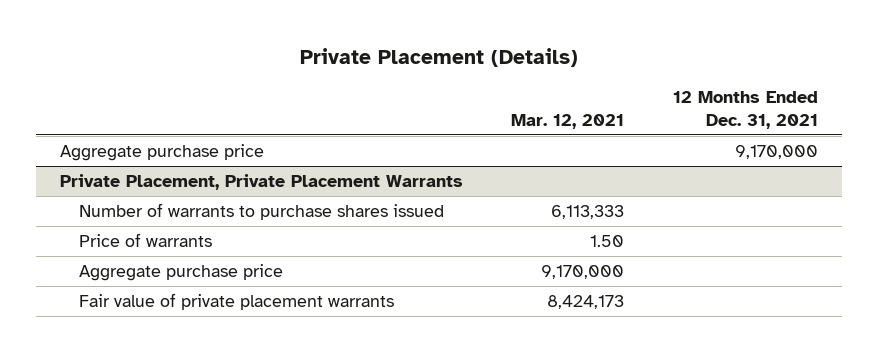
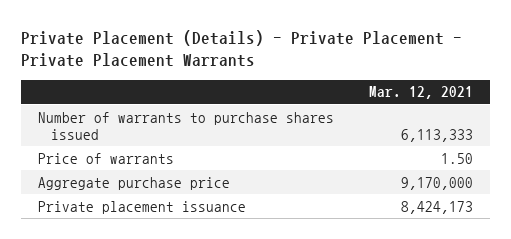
[299,47,578,67] Private Placement (Details) -> [20,30,462,68] Private Placement (Details) - Private Placement - Private Placement Warrants
[672,90,818,129] 12 Months Ended Dec. 31, 2021 -> none
[59,144,264,162] Aggregate purchase price -> none
[59,174,463,191] Private Placement, Private Placement Warrants -> none
[79,293,395,311] Fair value of private placement warrants -> [38,200,247,214] Private placement issuance

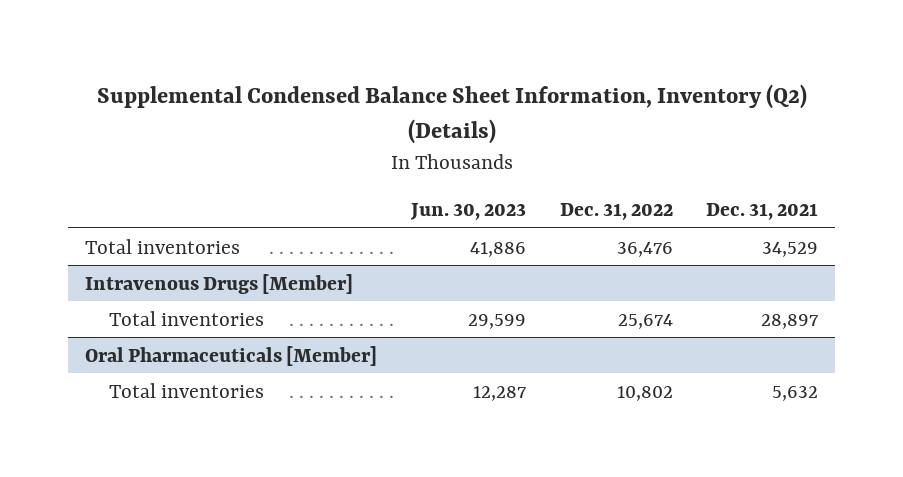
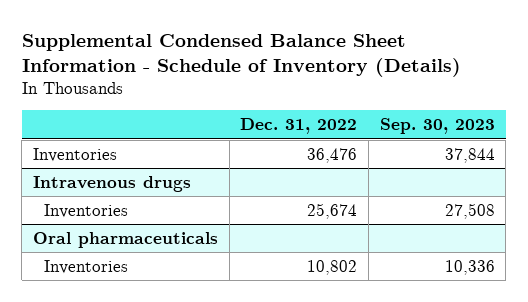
[96,83,807,145] Supplemental Condensed Balance Sheet Information, Inventory (Q2) (Details) -> [21,33,461,78] Supplemental Condensed Balance Sheet Information - Schedule of Inventory (Details)
[409,202,526,220] Jun. 30, 2023 -> none
[706,202,819,220] Dec. 31, 2021 -> none
none -> [379,118,495,135] Sep. 30, 2023
[84,238,240,254] Total inventories -> [32,147,117,162] Inventories
[84,273,353,294] Intravenous Drugs [Member] -> [32,175,191,192] Intravenous drugs
[108,310,264,326] Total inventories -> [44,203,129,218] Inventories
[84,345,377,366] Oral Pharmaceuticals [Member] -> [32,231,218,248] Oral pharmaceuticals
[108,382,264,398] Total inventories -> [44,259,129,274] Inventories

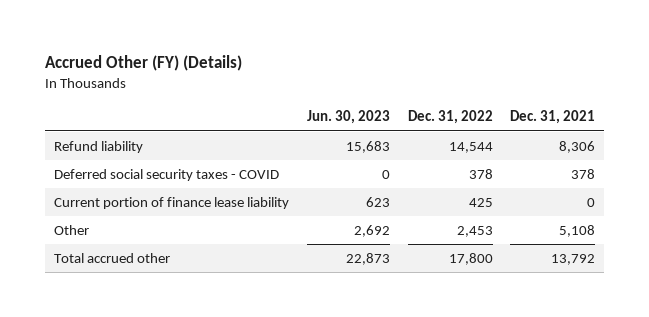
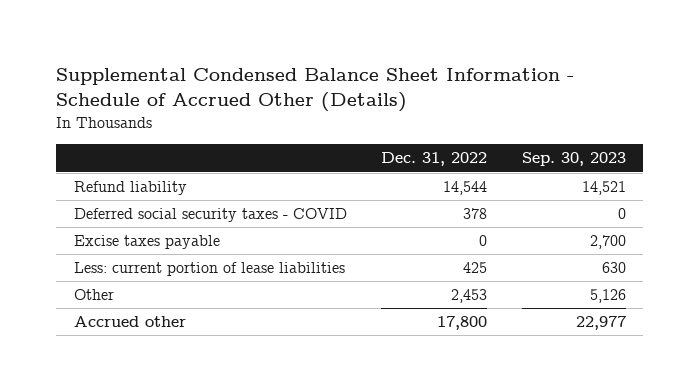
[45,54,243,71] Accrued Other (FY) (Details) -> [56,68,575,113] Supplemental Condensed Balance Sheet Information - Schedule of Accrued Other (Details)
[306,110,390,125] Jun. 30, 2023 -> none
[510,110,596,125] Dec. 31, 2021 -> none
none -> [522,152,627,167] Sep. 30, 2023
none -> [73,235,220,250] Excise taxes payable
[54,196,290,209] Current portion of finance lease liability -> [73,262,345,277] Less: current portion of lease liabilities
[54,252,171,263] Total accrued other -> [73,316,186,328] Accrued other

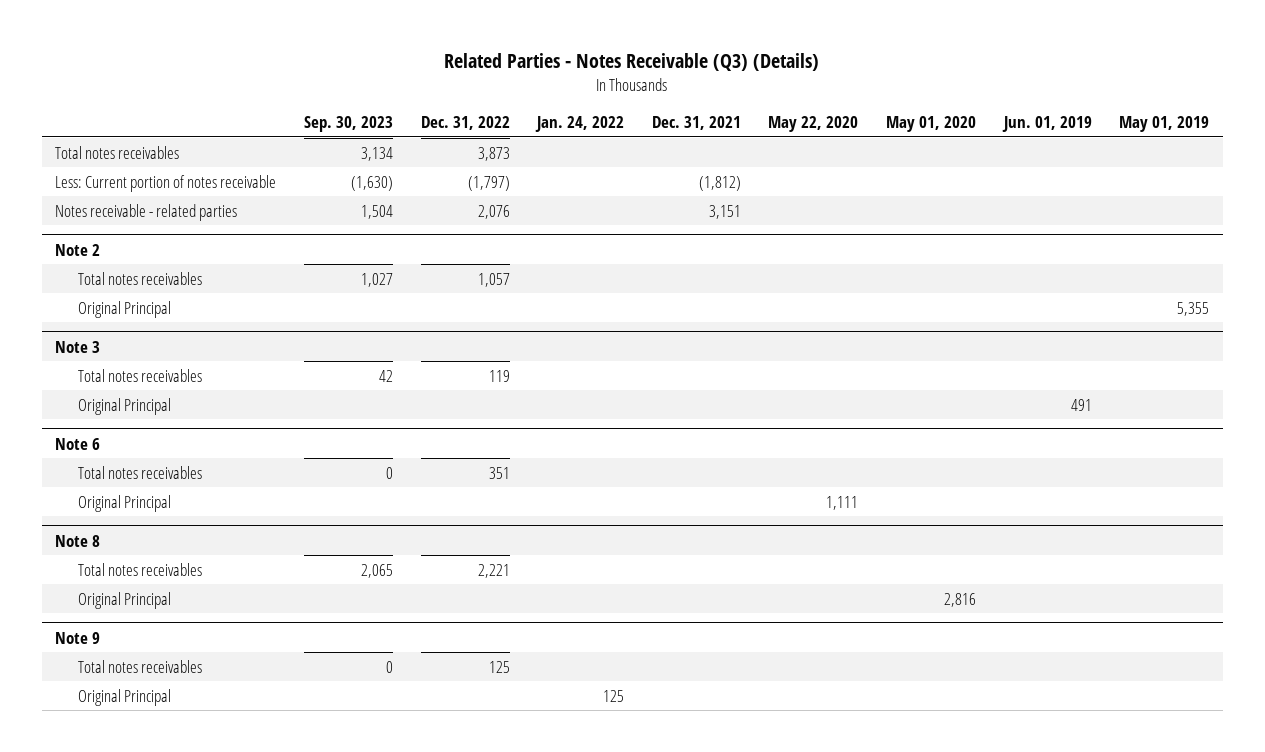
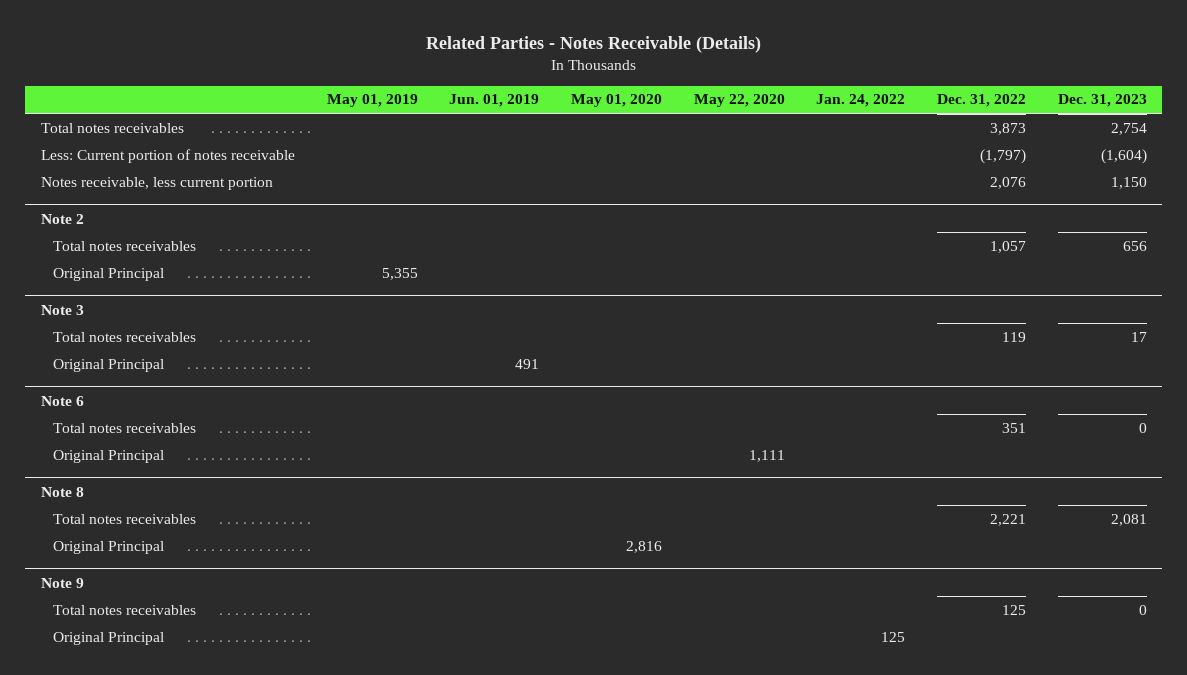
[444,52,820,71] Related Parties - Notes Receivable (Q3) (Details) -> [425,36,761,54] Related Parties - Notes Receivable (Details)
[303,116,393,133] Sep. 30, 2023 -> none
[651,116,741,131] Dec. 31, 2021 -> none
none -> [1057,94,1147,108] Dec. 31, 2023
[55,203,238,221] Notes receivable - related parties -> [40,176,273,190] Notes receivable, less current portion

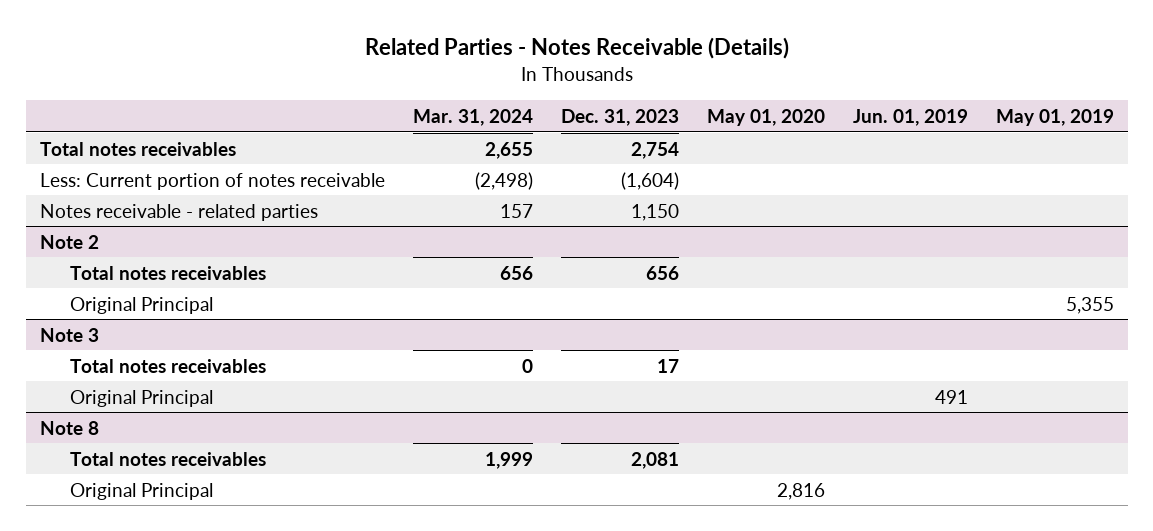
[693,94,785,108] May 22, 2020 -> none
[816,94,906,108] Jan. 24, 2022 -> none
[936,94,1026,108] Dec. 31, 2022 -> none
none -> [412,108,533,126] Mar. 31, 2024
[40,176,273,190] Notes receivable, less current portion -> [39,203,318,221] Notes receivable - related parties
[40,395,84,406] Note 6 -> none
[52,422,196,433] Total notes receivables -> none
[52,449,164,463] Original Principal -> none
[40,577,84,588] Note 9 -> none
[52,604,196,615] Total notes receivables -> none
[52,631,164,645] Original Principal -> none

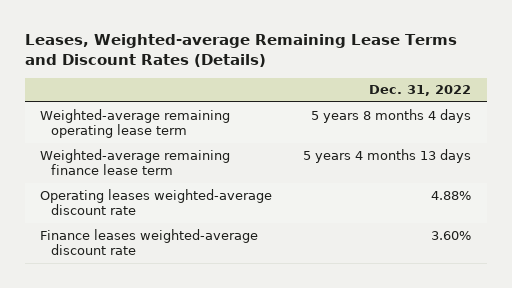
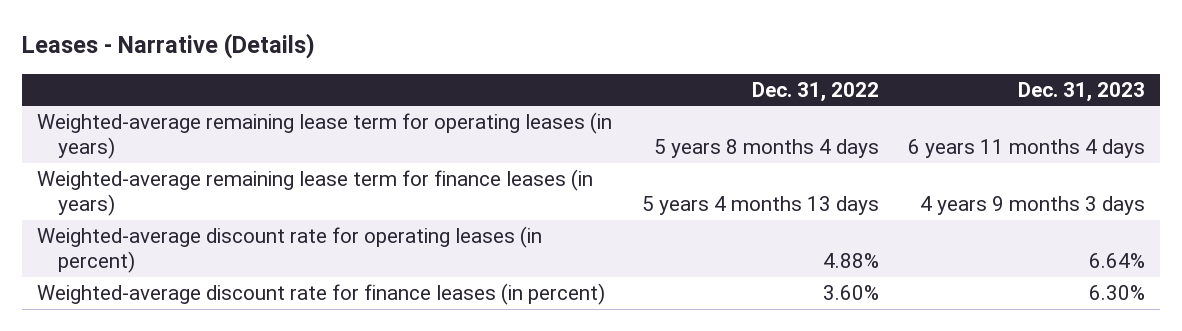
[24,33,457,67] Leases, Weighted-average Remaining Lease Terms and Discount Rates (Details) -> [21,33,315,60] Leases - Narrative (Details)
none -> [1018,81,1146,102] Dec. 31, 2023
[40,108,231,139] Weighted-average remaining operating lease term -> [36,112,612,160] Weighted-average remaining lease term for operating leases (in years)
[40,148,231,176] Weighted-average remaining finance lease term -> [36,169,593,217] Weighted-average remaining lease term for finance leases (in years)
[40,188,273,216] Operating leases weighted-average discount rate -> [36,226,542,274] Weighted-average discount rate for operating leases (in percent)
[40,228,259,256] Finance leases weighted-average discount rate -> [36,283,605,306] Weighted-average discount rate for finance leases (in percent)

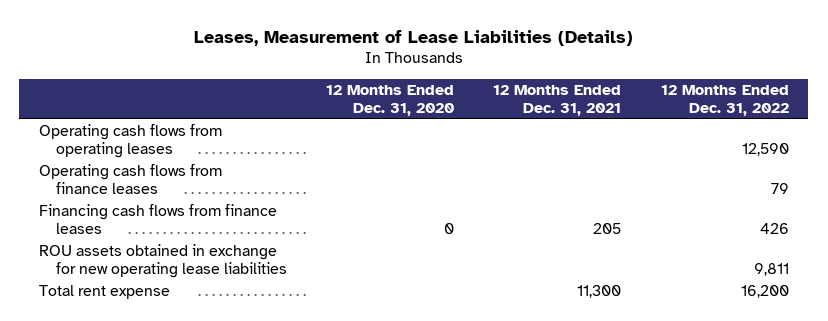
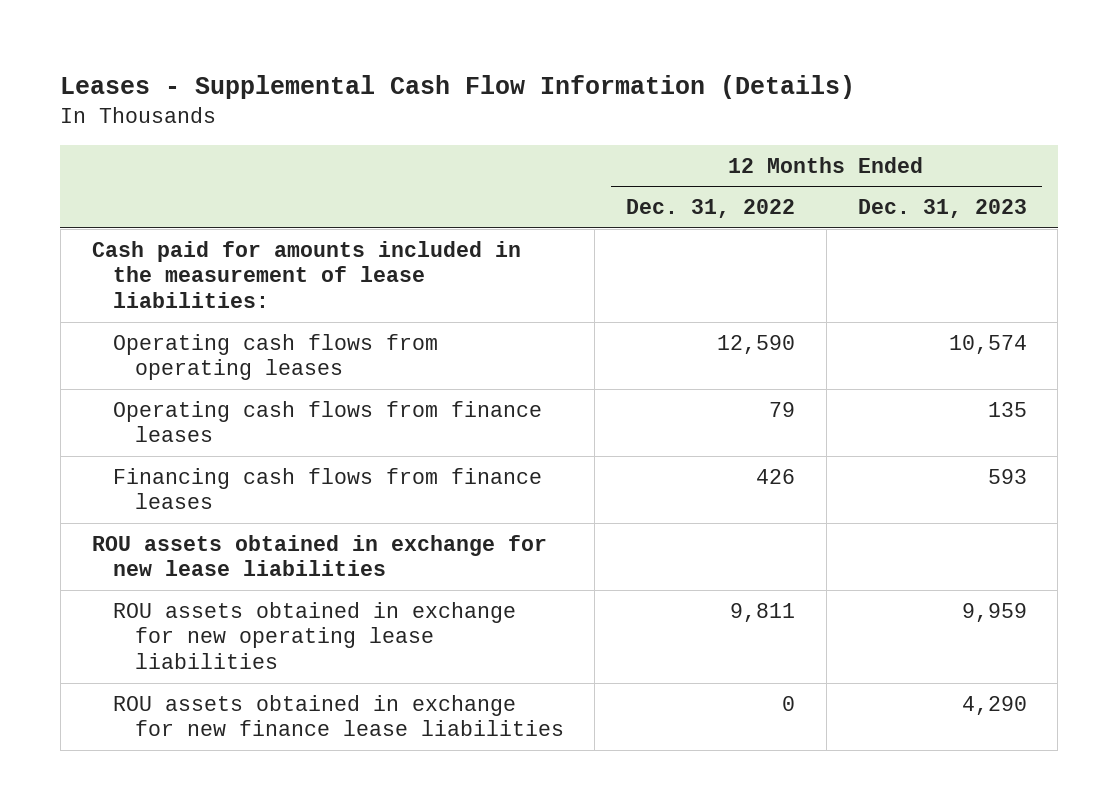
[193,29,633,46] Leases, Measurement of Lease Liabilities (Details) -> [60,75,856,100] Leases - Supplemental Cash Flow Information (Details)
[325,84,454,117] 12 Months Ended Dec. 31, 2020 -> none
[493,84,622,117] 12 Months Ended Dec. 31, 2021 -> none
none -> [857,199,1027,219] Dec. 31, 2023
none -> [91,240,521,309] Cash paid for amounts included in the measurement of lease liabilities:
none -> [91,534,547,577] ROU assets obtained in exchange for new lease liabilities
[38,285,170,300] Total rent expense -> none
none -> [113,694,564,737] ROU assets obtained in exchange for new finance lease liabilities

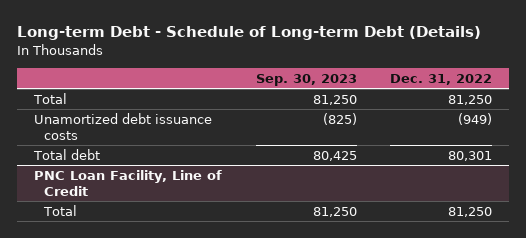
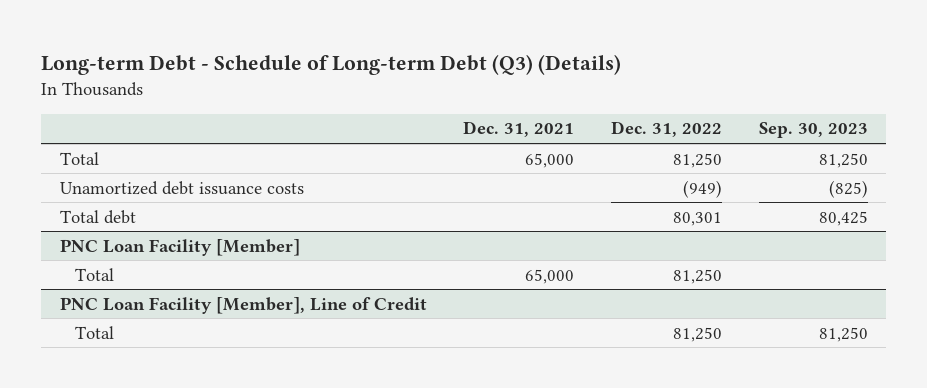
[16,26,481,41] Long-term Debt - Schedule of Long-term Debt (Details) -> [41,54,622,76] Long-term Debt - Schedule of Long-term Debt (Q3) (Details)
none -> [463,121,575,138] Dec. 31, 2021
none -> [59,238,300,256] PNC Loan Facility [Member]
none -> [75,267,115,281] Total
[33,169,222,196] PNC Loan Facility, Line of Credit -> [59,296,427,314] PNC Loan Facility [Member], Line of Credit

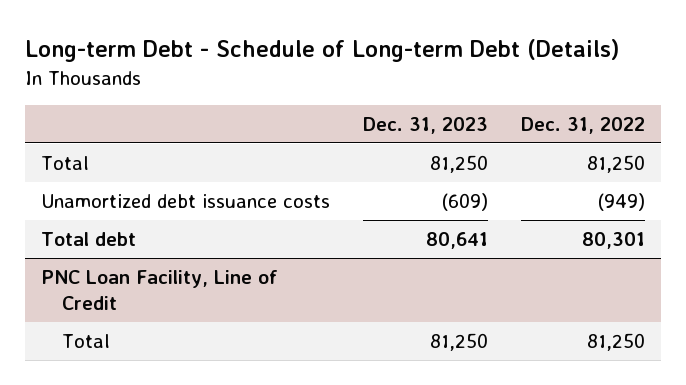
[41,54,622,76] Long-term Debt - Schedule of Long-term Debt (Q3) (Details) -> [24,38,619,62] Long-term Debt - Schedule of Long-term Debt (Details)
[463,121,575,138] Dec. 31, 2021 -> none
[758,122,868,139] Sep. 30, 2023 -> none
none -> [363,117,489,135] Dec. 31, 2023
[59,238,300,256] PNC Loan Facility [Member] -> none
[75,267,115,281] Total -> none
[59,296,427,314] PNC Loan Facility [Member], Line of Credit -> [41,269,279,310] PNC Loan Facility, Line of Credit

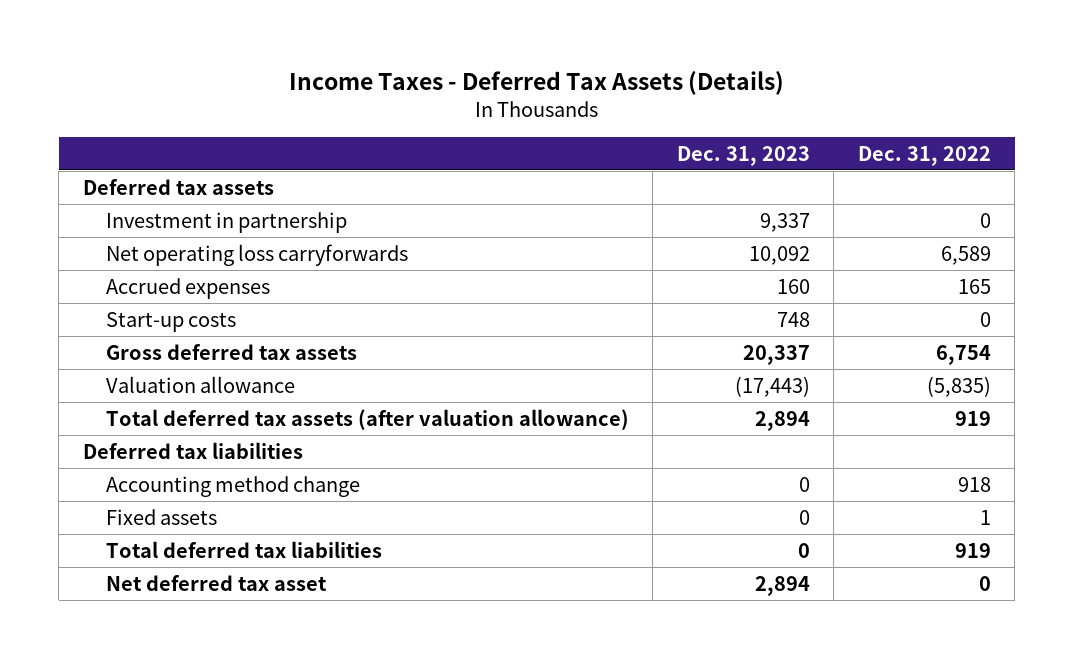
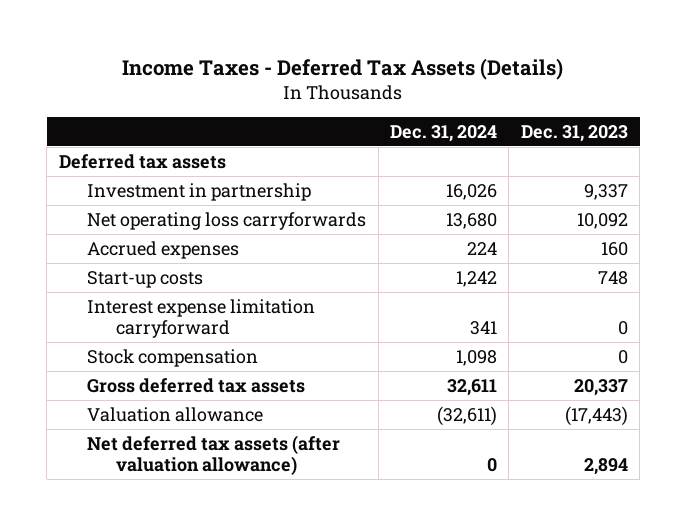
[857,145,991,166] Dec. 31, 2022 -> none
none -> [390,124,498,142] Dec. 31, 2024
none -> [87,298,316,339] Interest expense limitation carryforward
none -> [87,348,259,367] Stock compensation
[82,441,303,459] Deferred tax liabilities -> none
[106,475,361,497] Accounting method change -> none
[106,508,218,525] Fixed assets -> none
[106,540,383,558] Total deferred tax liabilities -> none
[106,574,328,591] Net deferred tax asset -> none
[106,408,630,430] Total deferred tax assets (after valuation allowance) -> [87,434,341,476] Net deferred tax assets (after valuation allowance)

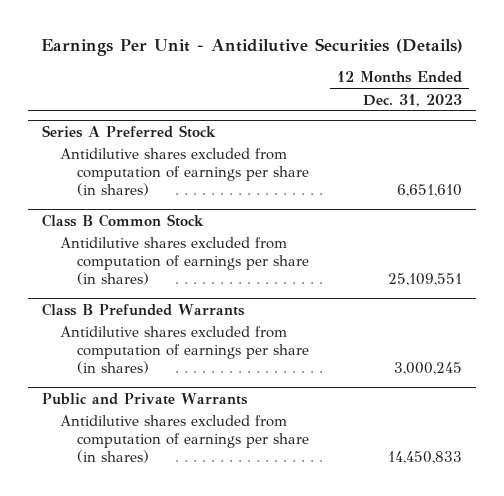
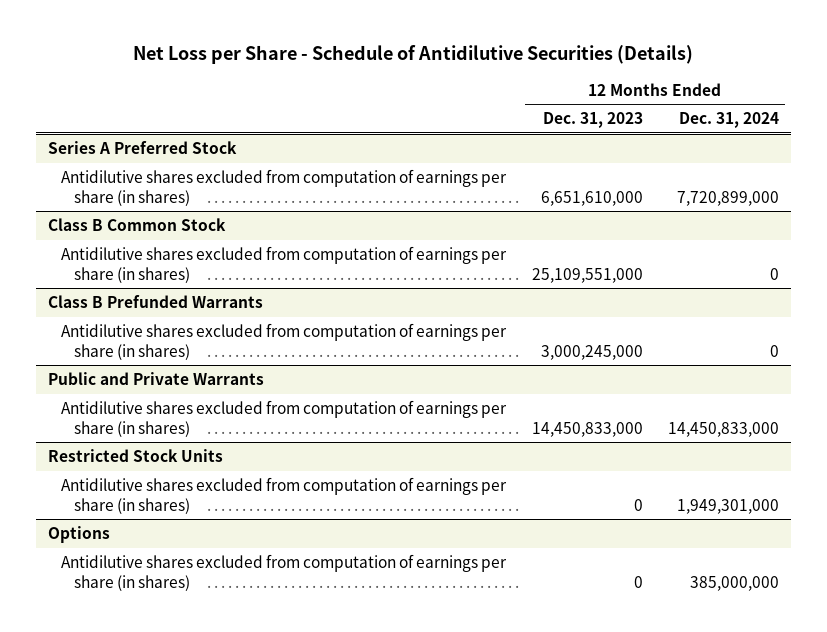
[41,38,464,57] Earnings Per Unit - Antidilutive Securities (Details) -> [133,44,694,64] Net Loss per Share - Schedule of Antidilutive Securities (Details)
none -> [678,112,779,129] Dec. 31, 2024
[397,184,463,198] 6,651,610 -> [540,190,643,206] 6,651,610,000
[388,273,463,287] 25,109,551 -> [531,267,643,283] 25,109,551,000
[394,362,463,376] 3,000,245 -> [540,344,643,360] 3,000,245,000
[388,451,463,465] 14,450,833 -> [531,421,643,437] 14,450,833,000
none -> [48,449,224,463] Restricted Stock Units
none -> [61,477,508,514] Antidilutive shares excluded from computation of earnings per share (in shares)
none -> [48,526,111,544] Options
none -> [61,554,508,591] Antidilutive shares excluded from computation of earnings per share (in shares)

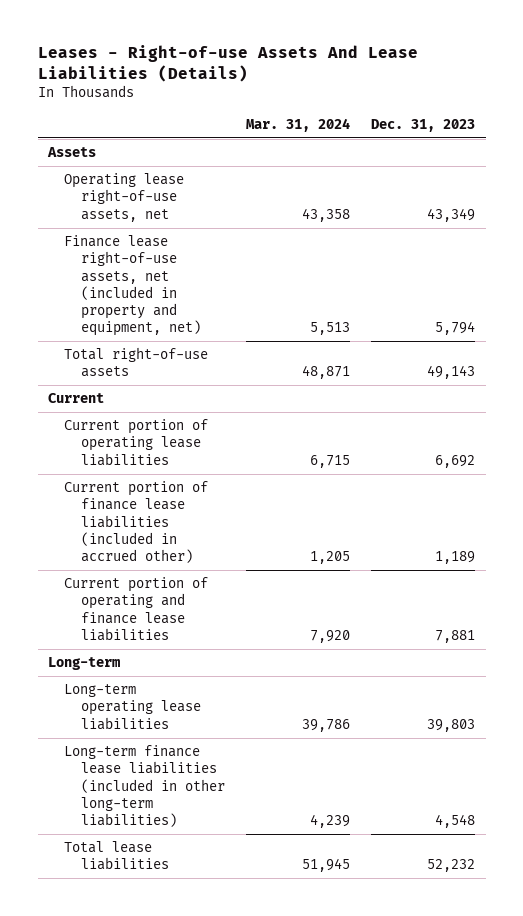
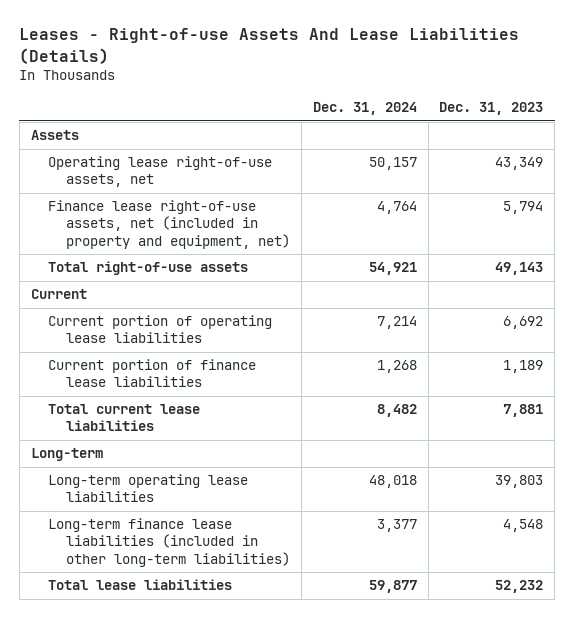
[245,117,350,132] Mar. 31, 2024 -> none
none -> [312,102,417,116] Dec. 31, 2024
[64,481,209,563] Current portion of finance lease liabilities (included in accrued other) -> [48,359,257,388] Current portion of finance lease liabilities
[64,577,209,641] Current portion of operating and finance lease liabilities -> [48,404,201,432] Total current lease liabilities

